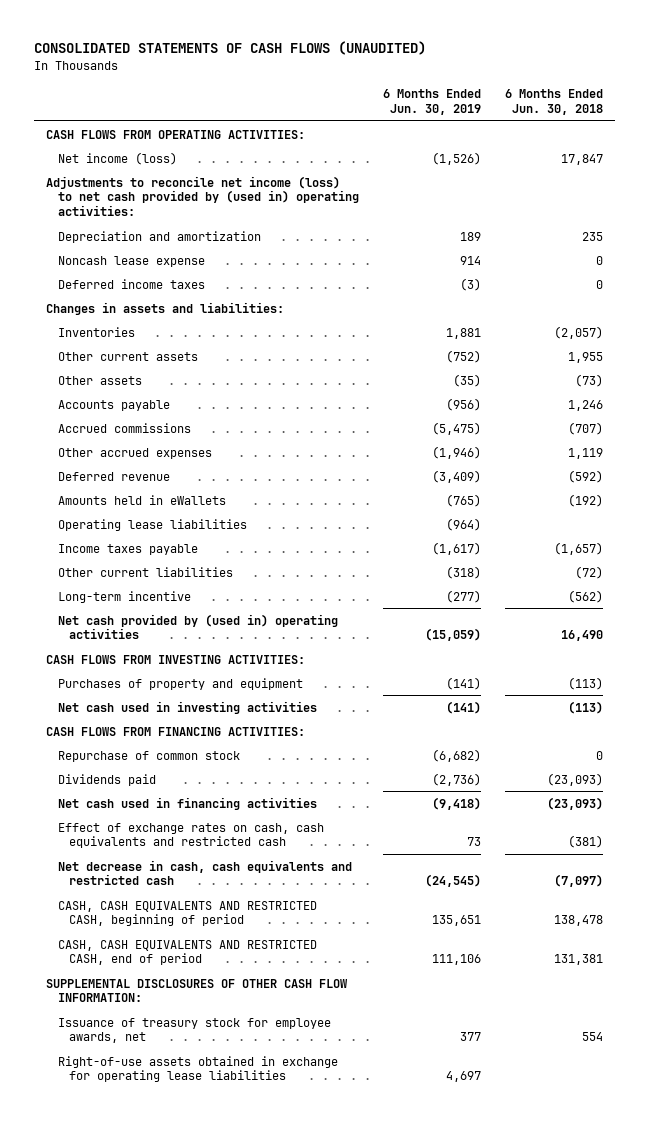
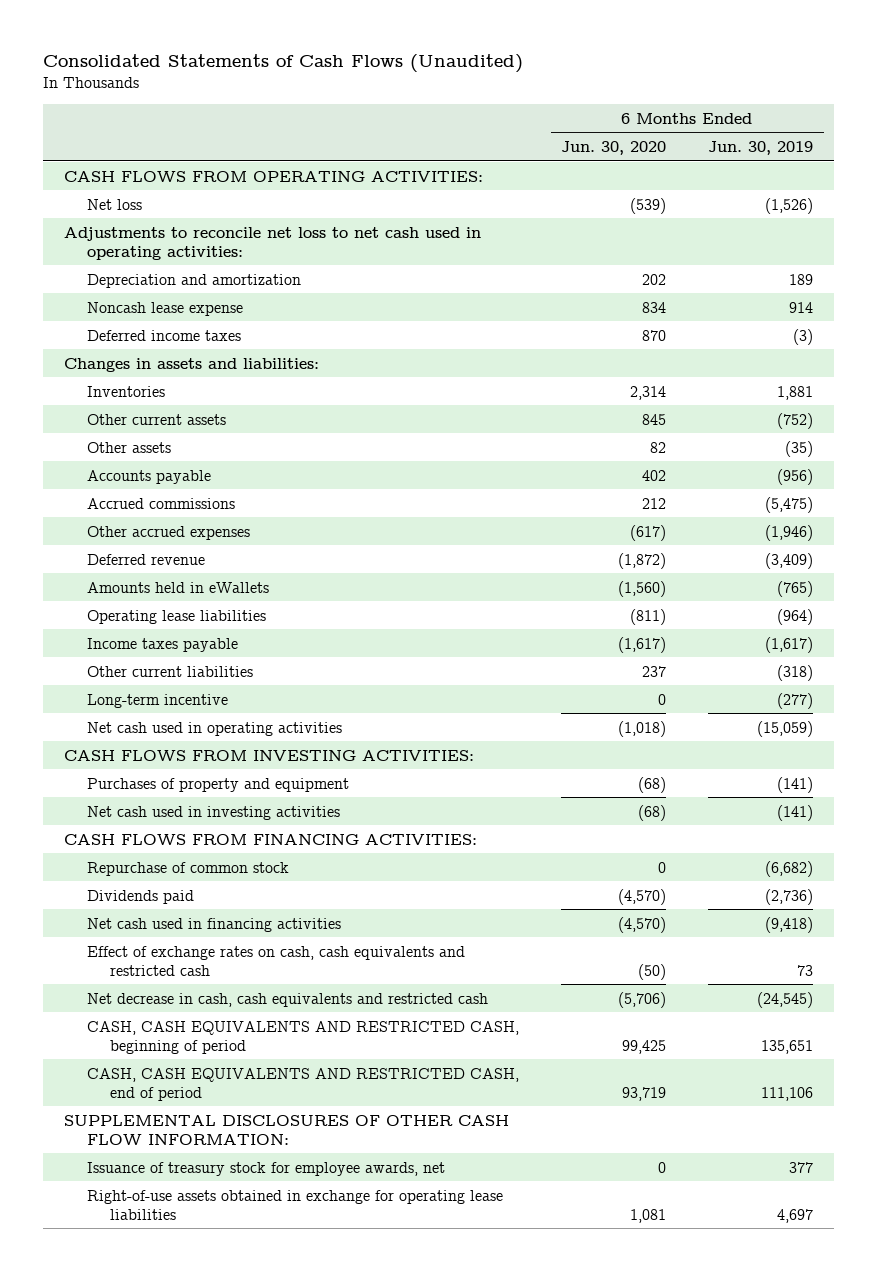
[34,41,427,56] CONSOLIDATED STATEMENTS OF CASH FLOWS (UNAUDITED) -> [43,54,524,74] Consolidated Statements of Cash Flows (Unaudited)
[504,89,603,116] 6 Months Ended Jun. 30, 2018 -> none
none -> [561,141,667,156] Jun. 30, 2020
[57,151,177,165] Net income (loss) -> [86,198,142,210] Net loss
[46,175,359,217] Adjustments to reconcile net income (loss) to net cash provided by (used in) operating activities: -> [64,226,482,260] Adjustments to reconcile net loss to net cash used in operating activities:
[57,613,338,640] Net cash provided by (used in) operating activities -> [86,721,342,736] Net cash used in operating activities

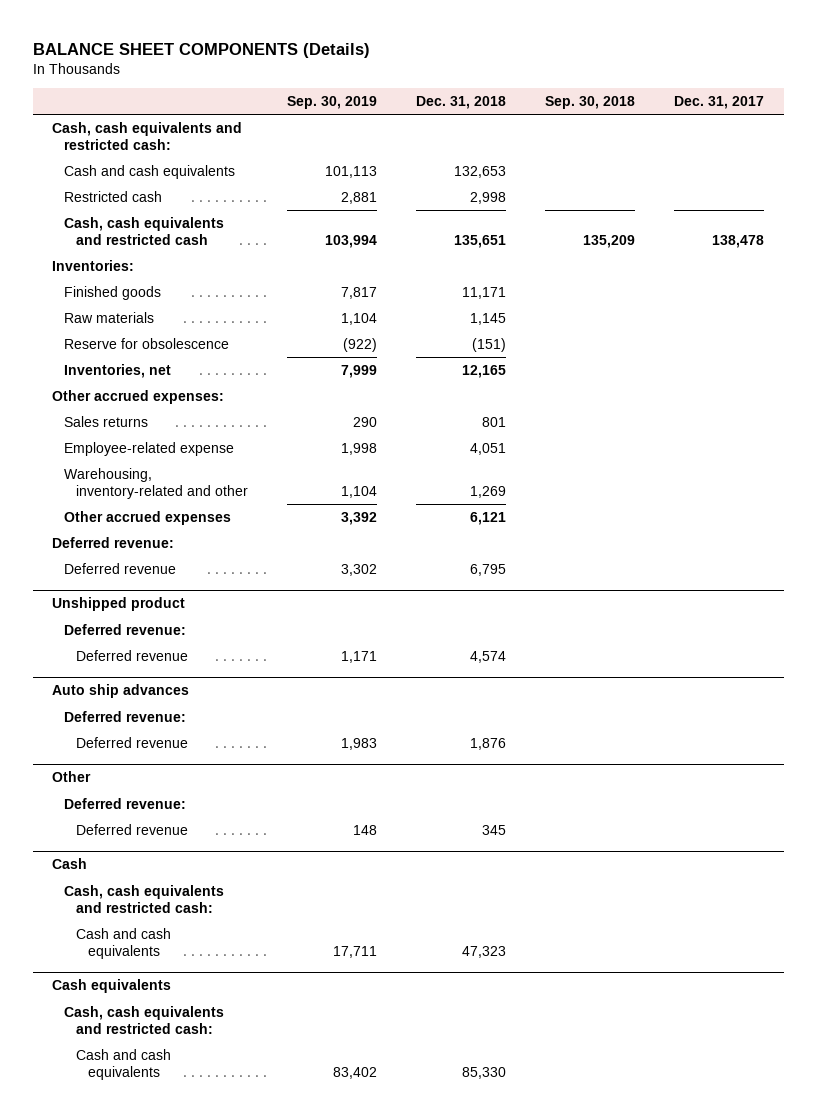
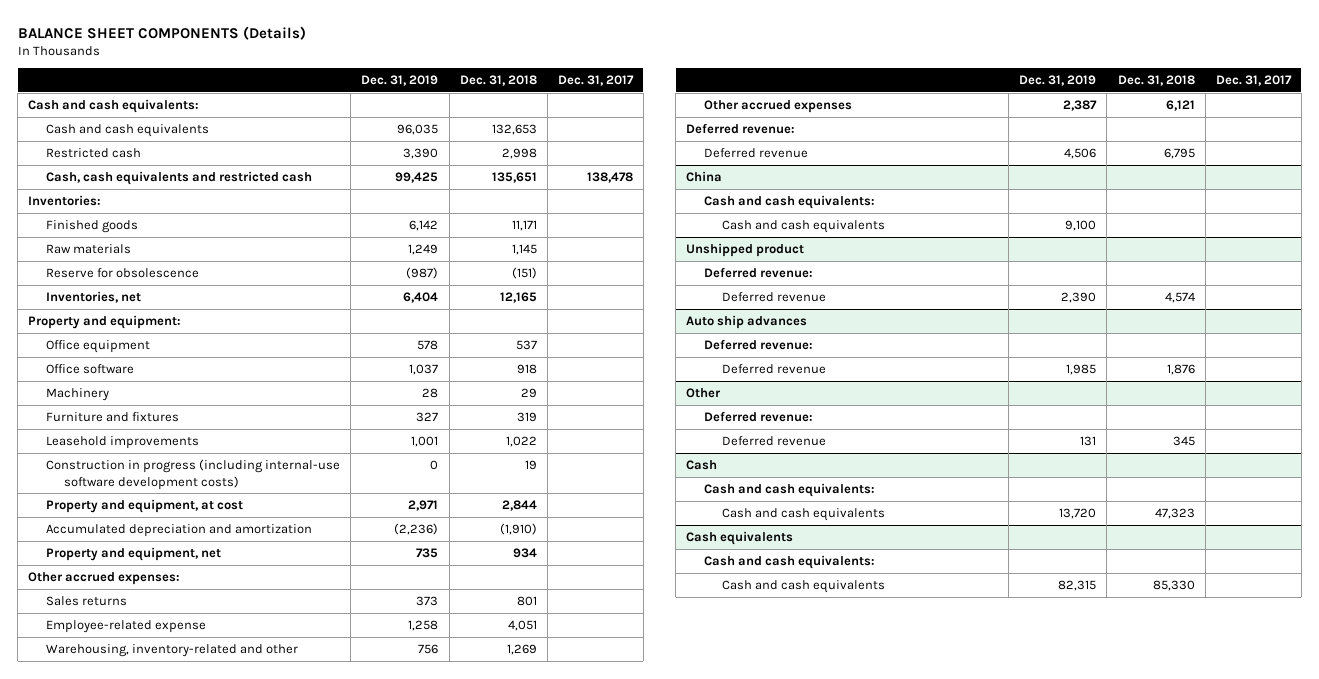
[286,95,377,109] Sep. 30, 2019 -> none
[545,95,636,109] Sep. 30, 2018 -> none
none -> [361,74,439,86] Dec. 31, 2019
[52,122,243,150] Cash, cash equivalents and restricted cash: -> [28,98,200,113] Cash and cash equivalents:
none -> [28,314,182,329] Property and equipment:
none -> [46,339,151,353] Office equipment
none -> [46,363,135,374] Office software
none -> [46,387,110,401] Machinery
none -> [46,411,180,422] Furniture and fixtures
none -> [46,435,200,449] Leasehold improvements
none -> [46,458,341,490] Construction in progress (including internal-use software development costs)
none -> [46,498,244,513] Property and equipment, at cost
none -> [46,523,313,537] Accumulated depreciation and amortization
none -> [46,546,222,561] Property and equipment, net
none -> [686,170,723,182] China
none -> [704,194,876,209] Cash and cash equivalents:
none -> [722,219,886,233] Cash and cash equivalents
[64,885,225,913] Cash, cash equivalents and restricted cash: -> [704,482,876,497] Cash and cash equivalents:
[64,1006,225,1034] Cash, cash equivalents and restricted cash: -> [704,554,876,569] Cash and cash equivalents:

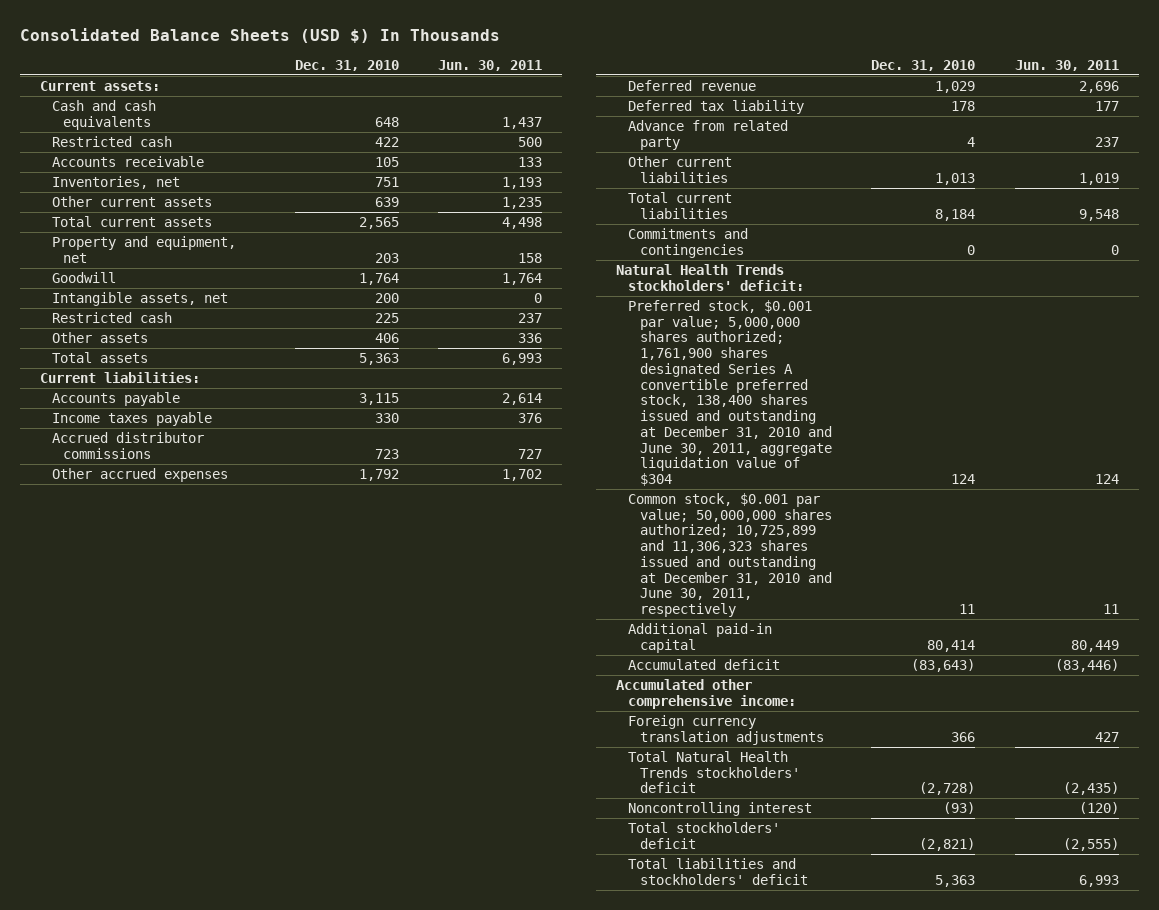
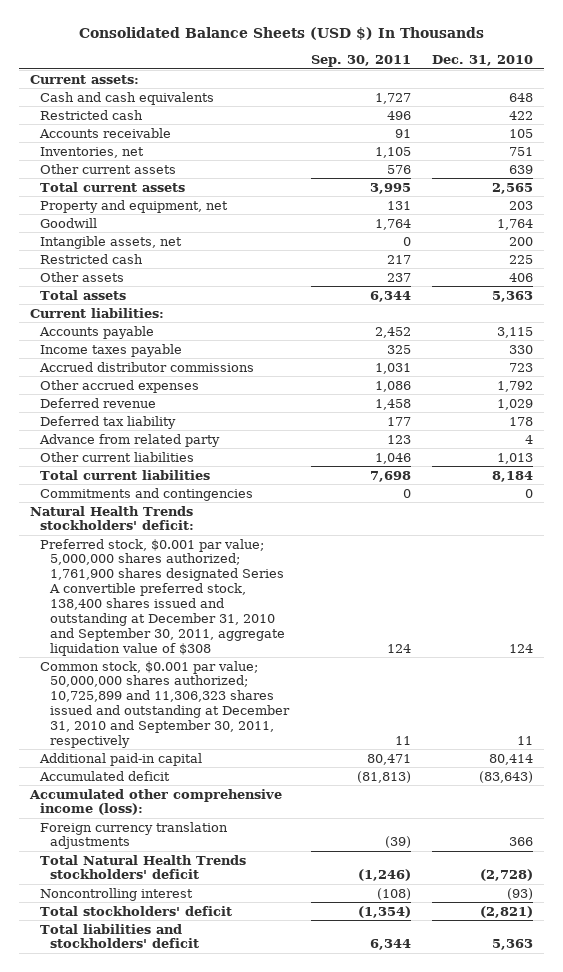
[438,59,543,71] Jun. 30, 2011 -> none
none -> [310,55,411,68] Sep. 30, 2011
[628,299,832,486] Preferred stock, $0.001 par value; 5,000,000 shares authorized; 1,761,900 shares designated Series A convertible preferred stock, 138,400 shares issued and outstanding at December 31, 2010 and June 30, 2011, aggregate liquidation value of $304 -> [40,538,286,656] Preferred stock, $0.001 par value; 5,000,000 shares authorized; 1,761,900 shares designated Series A convertible preferred stock, 138,400 shares issued and outstanding at December 31, 2010 and September 30, 2011, aggregate liquidation value of $308
[628,492,832,618] Common stock, $0.001 par value; 50,000,000 shares authorized; 10,725,899 and 11,306,323 shares issued and outstanding at December 31, 2010 and June 30, 2011, respectively -> [40,660,291,748] Common stock, $0.001 par value; 50,000,000 shares authorized; 10,725,899 and 11,306,323 shares issued and outstanding at December 31, 2010 and September 30, 2011, respectively
[616,678,797,709] Accumulated other comprehensive income: -> [28,788,282,816] Accumulated other comprehensive income (loss):

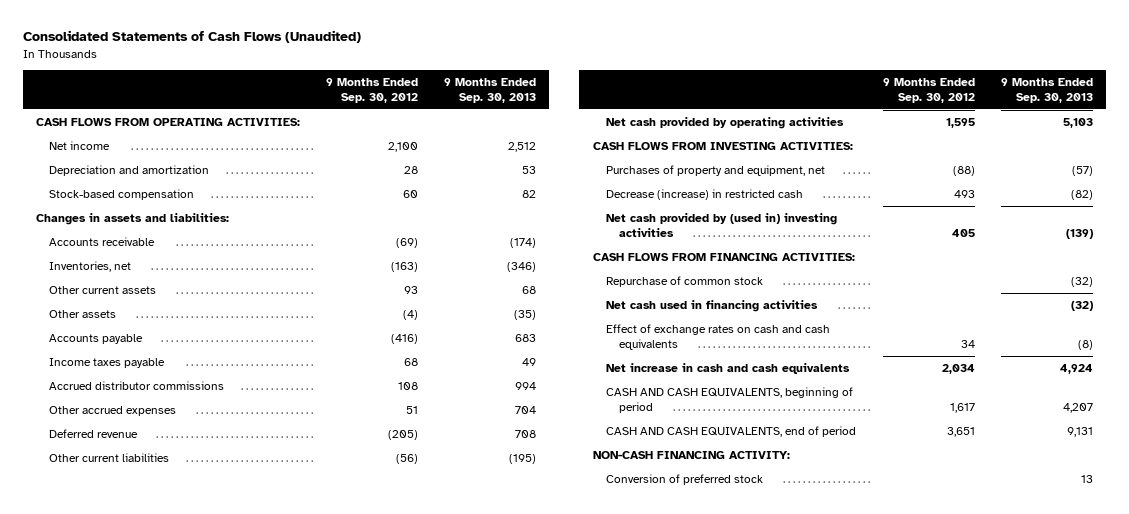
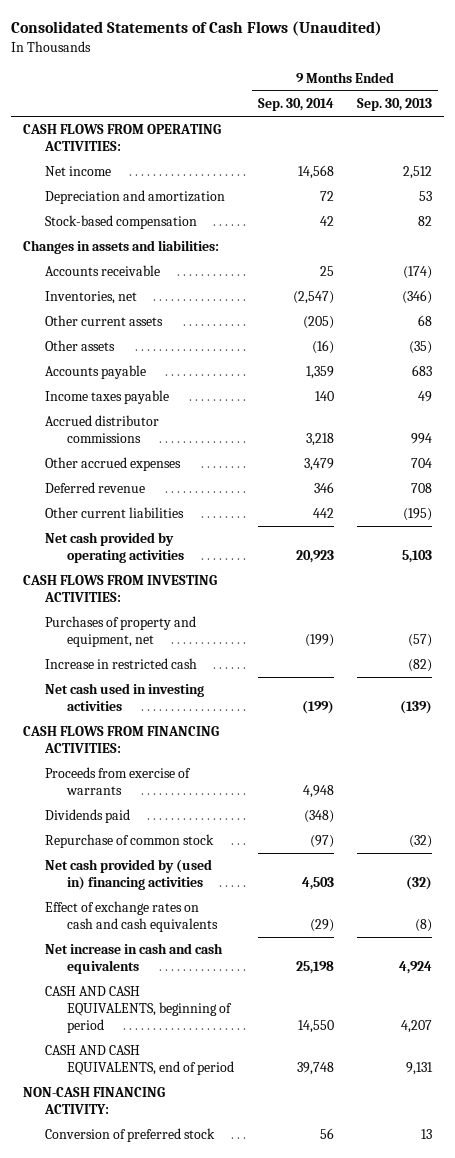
[326,77,419,103] 9 Months Ended Sep. 30, 2012 -> none
none -> [257,98,334,112] Sep. 30, 2014
[605,189,803,201] Decrease (increase) in restricted cash -> [45,658,198,670] Increase in restricted cash
[605,213,837,238] Net cash provided by (used in) investing activities -> [45,683,205,712] Net cash used in investing activities
none -> [45,767,192,796] Proceeds from exercise of warrants
none -> [45,809,131,824] Dividends paid
[605,300,818,313] Net cash used in financing activities -> [45,859,213,891] Net cash provided by (used in) financing activities

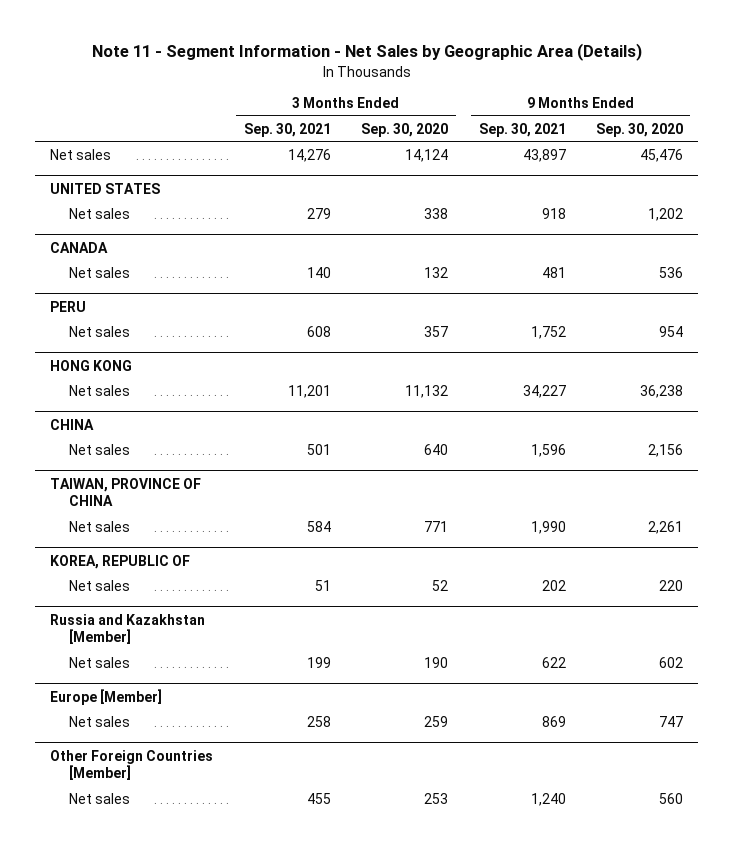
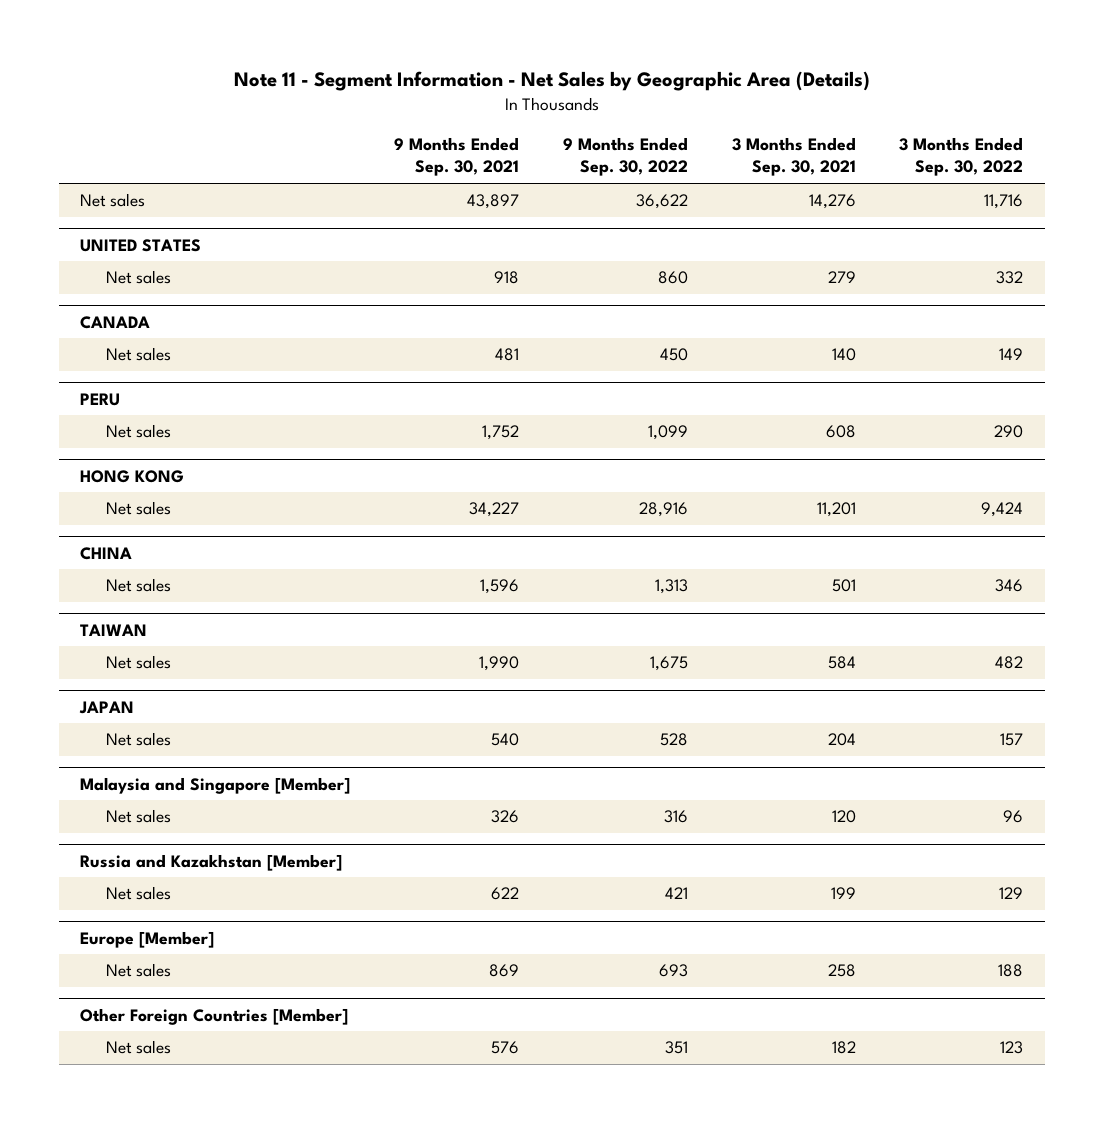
[361,122,449,137] Sep. 30, 2020 -> none
[595,122,683,137] Sep. 30, 2020 -> none
none -> [562,136,688,177] 9 Months Ended Sep. 30, 2022
none -> [899,136,1024,177] 3 Months Ended Sep. 30, 2022
[50,477,202,507] TAIWAN, PROVINCE OF CHINA -> [80,623,148,636] TAIWAN
[50,554,191,569] KOREA, REPUBLIC OF -> none
none -> [79,700,135,714] JAPAN
[314,579,331,591] 51 -> [827,733,856,747] 204
[541,579,566,591] 202 -> [491,733,520,747] 540
none -> [80,776,351,794] Malaysia and Singapore [Member]
none -> [105,809,171,824] Net sales
[306,792,331,804] 455 -> [831,1041,856,1055] 182
[530,792,566,806] 1,240 -> [491,1041,520,1055] 576

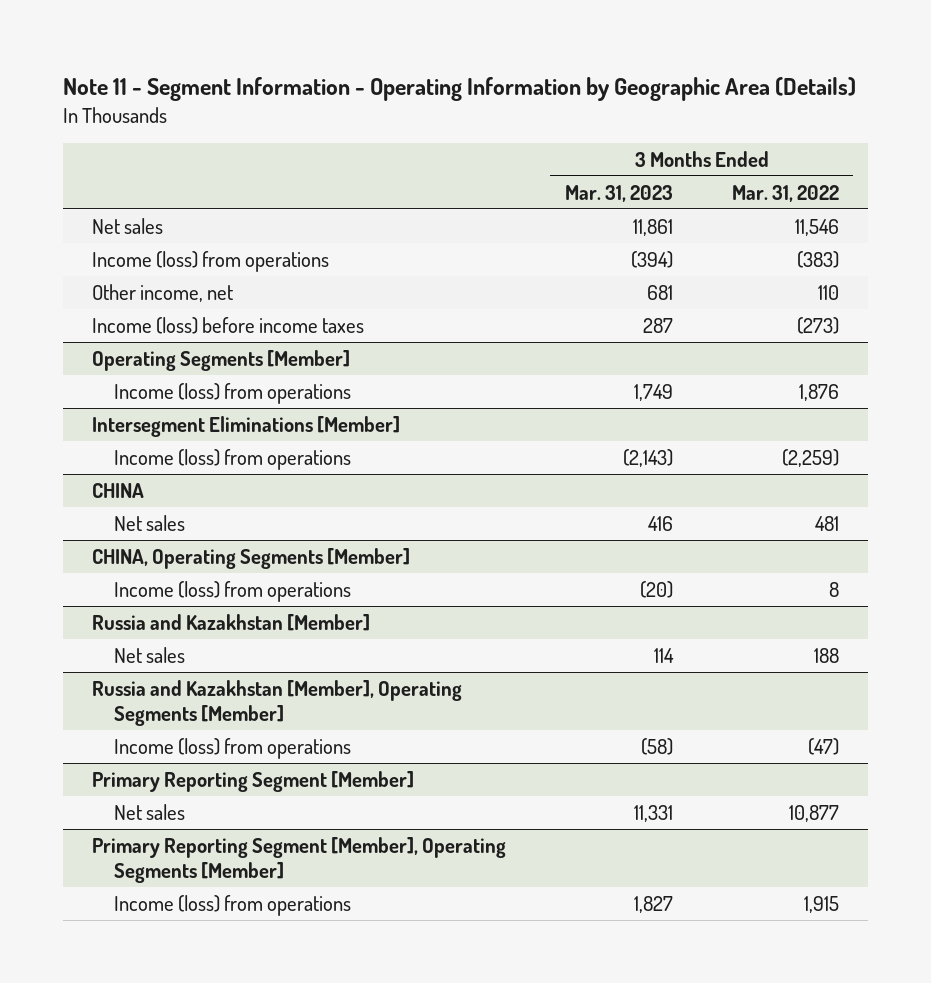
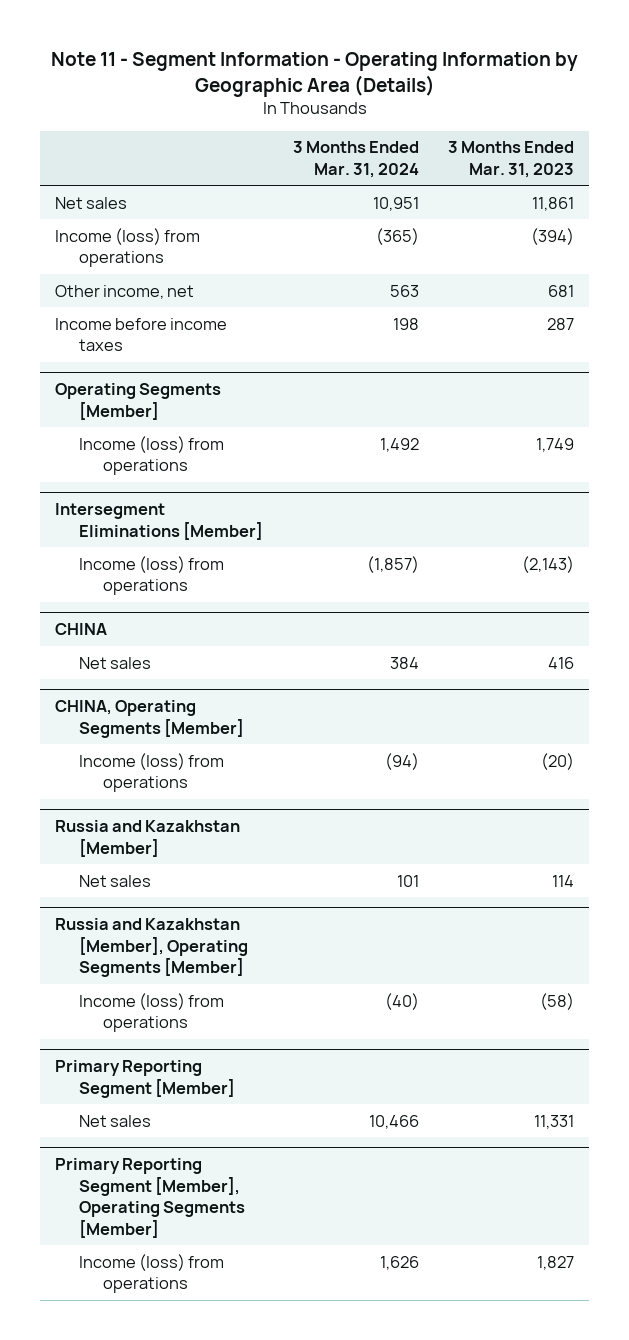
[731,184,839,202] Mar. 31, 2022 -> none
none -> [292,141,419,178] 3 Months Ended Mar. 31, 2024
[92,316,365,334] Income (loss) before income taxes -> [55,317,228,352] Income before income taxes

